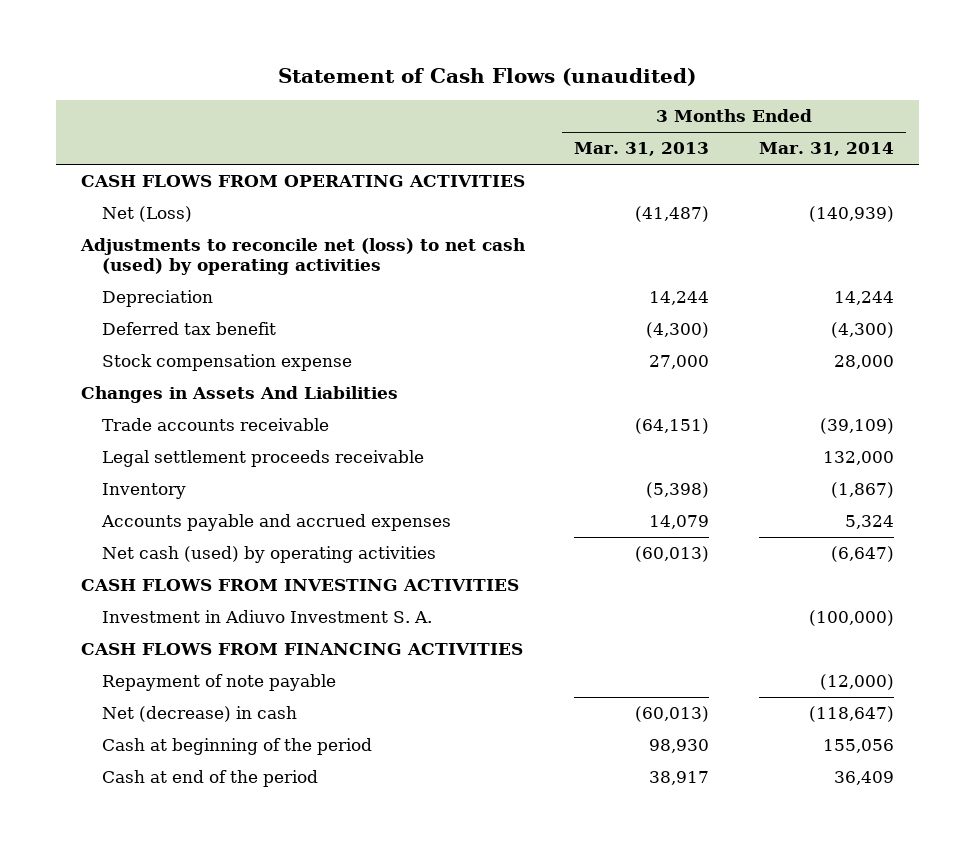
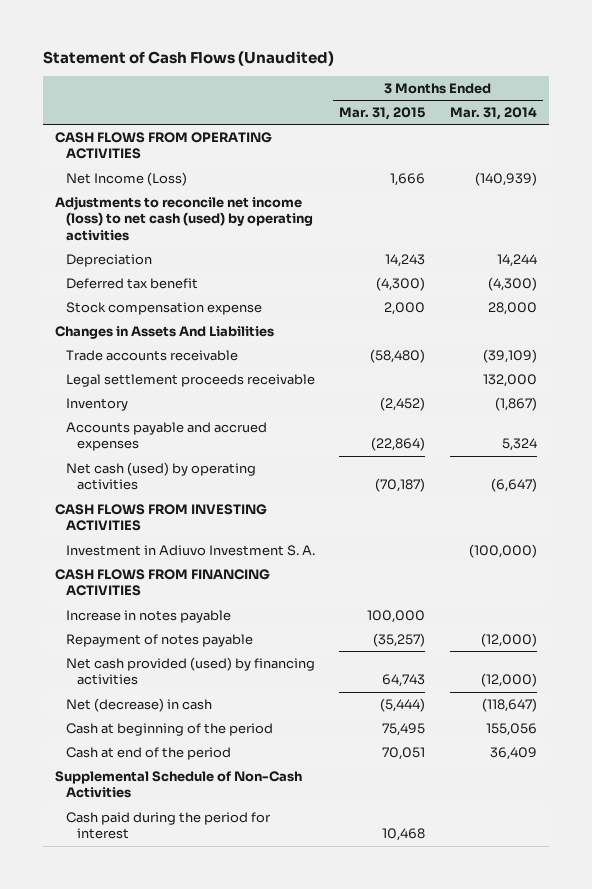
[278,67,697,86] Statement of Cash Flows (unaudited) -> [42,51,334,67] Statement of Cash Flows (Unaudited)
[574,142,710,157] Mar. 31, 2013 -> none
none -> [339,107,426,121] Mar. 31, 2015
[101,206,192,223] Net (Loss) -> [65,171,187,186] Net Income (Loss)
[79,238,525,276] Adjustments to reconcile net (loss) to net cash (used) by operating activities -> [55,195,313,242] Adjustments to reconcile net income (loss) to net cash (used) by operating activities
none -> [65,609,231,623] Increase in notes payable
[101,674,336,692] Repayment of note payable -> [65,633,253,647] Repayment of notes payable
none -> [65,656,315,686] Net cash provided (used) by financing activities
none -> [55,770,303,799] Supplemental Schedule of Non-Cash Activities
none -> [65,811,271,840] Cash paid during the period for interest

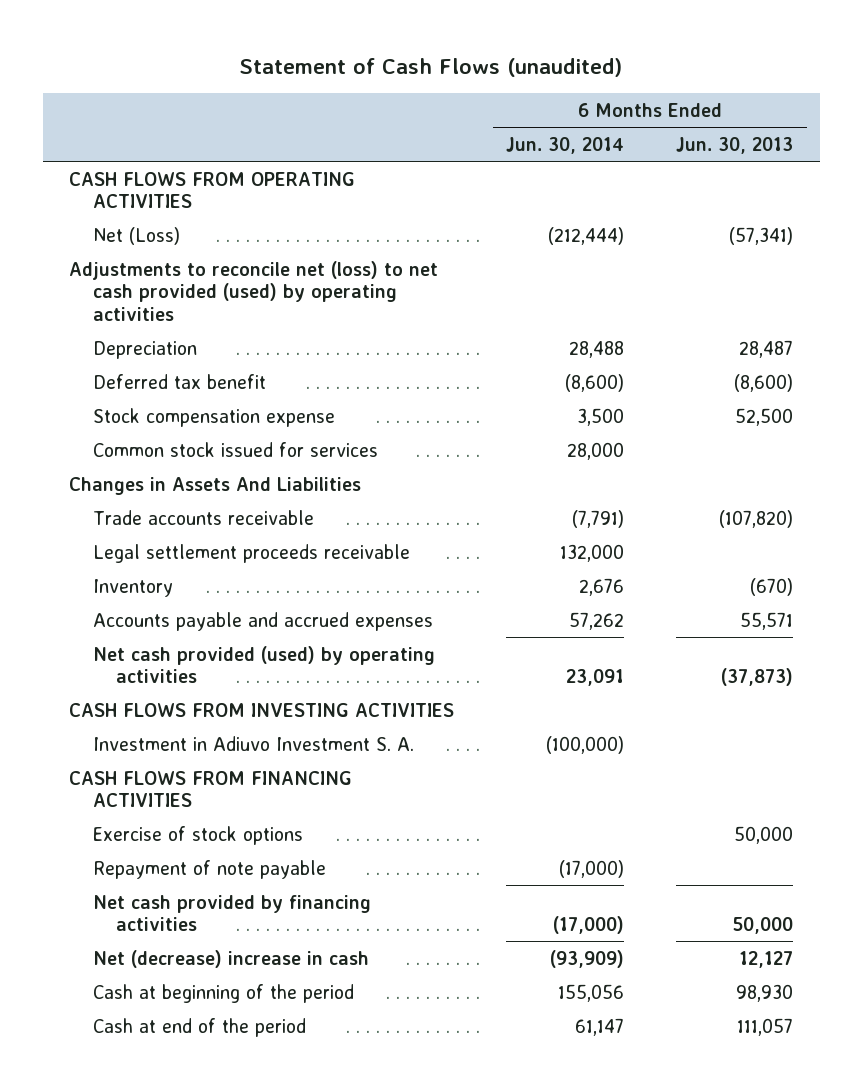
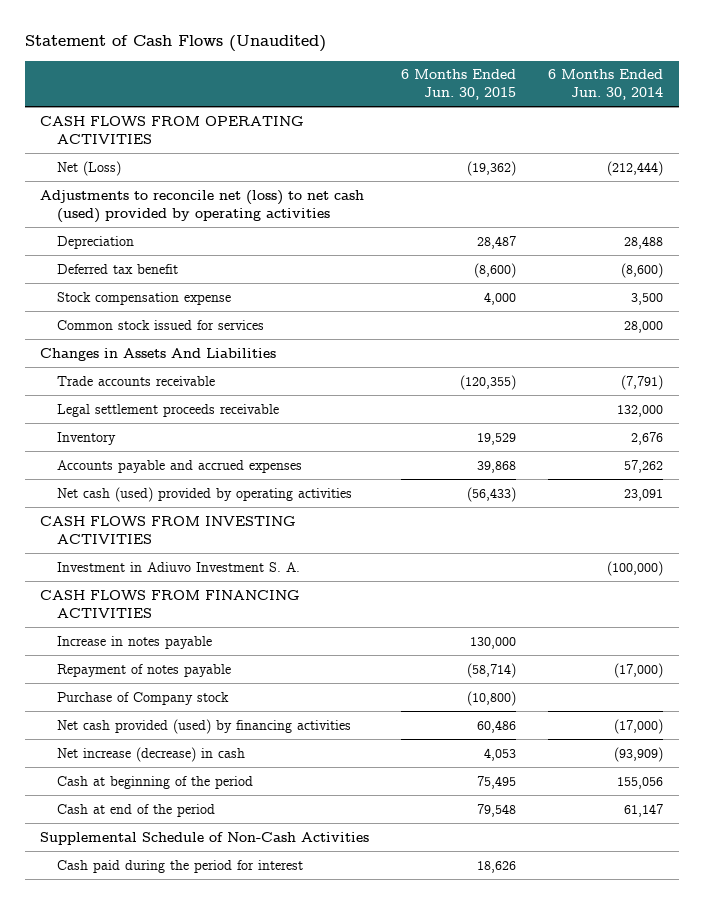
[239,57,623,77] Statement of Cash Flows (unaudited) -> [24,35,326,53] Statement of Cash Flows (Unaudited)
[676,136,794,154] Jun. 30, 2013 -> none
none -> [401,69,517,101] 6 Months Ended Jun. 30, 2015
[69,260,439,321] Adjustments to reconcile net (loss) to net cash provided (used) by operating activities -> [40,189,365,223] Adjustments to reconcile net (loss) to net cash (used) provided by operating activities
[92,645,435,684] Net cash provided (used) by operating activities -> [57,486,353,502] Net cash (used) provided by operating activities
[92,825,303,845] Exercise of stock options -> none
none -> [57,635,213,649] Increase in notes payable
[92,859,326,879] Repayment of note payable -> [57,663,232,677] Repayment of notes payable
none -> [57,691,230,705] Purchase of Company stock
[92,894,371,932] Net cash provided by financing activities -> [57,718,352,734] Net cash provided (used) by financing activities
[92,949,369,968] Net (decrease) increase in cash -> [57,746,246,762] Net increase (decrease) in cash
none -> [40,831,370,845] Supplemental Schedule of Non-Cash Activities
none -> [57,859,304,873] Cash paid during the period for interest

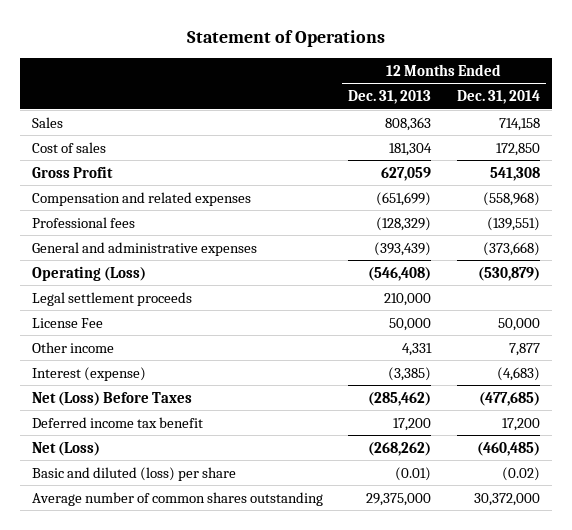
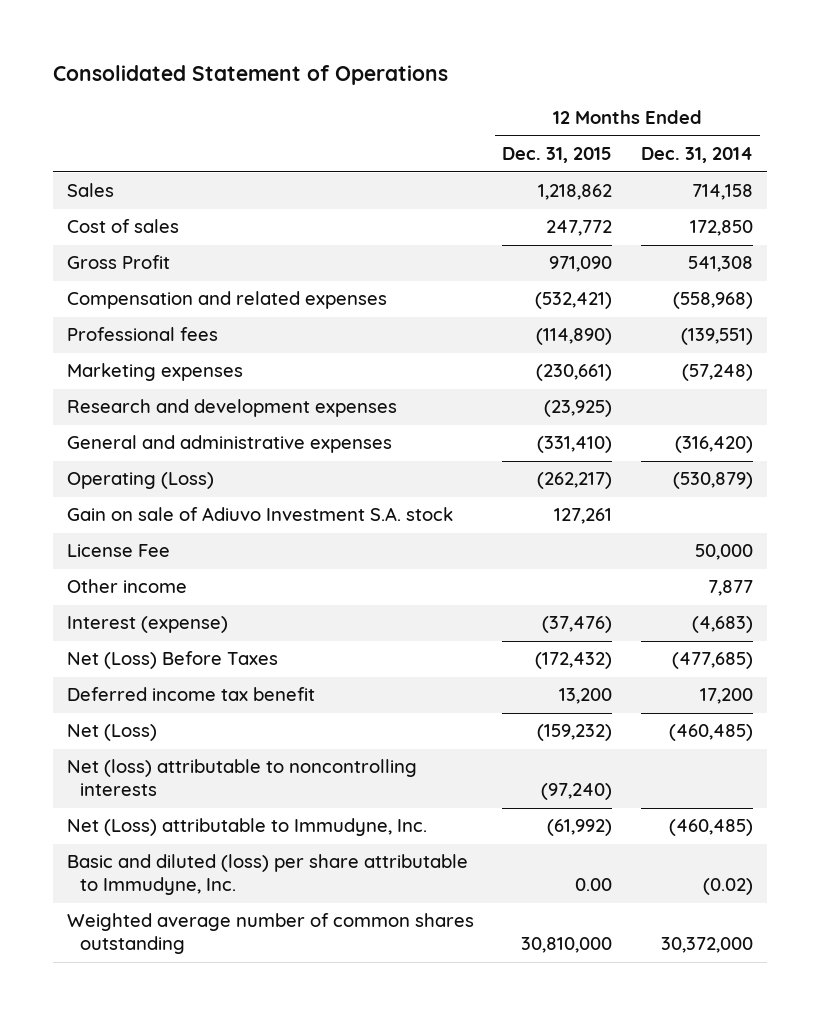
[186,30,385,48] Statement of Operations -> [53,65,449,86] Consolidated Statement of Operations
[348,90,432,105] Dec. 31, 2013 -> none
none -> [502,147,613,164] Dec. 31, 2015
none -> [67,363,244,382] Marketing expenses
none -> [67,399,398,418] Research and development expenses
[482,241,540,256] (373,668) -> [674,436,753,454] (316,420)
[32,291,193,306] Legal settlement proceeds -> none
none -> [67,507,454,522] Gain on sale of Adiuvo Investment S.A. stock
none -> [67,759,418,797] Net (loss) attributable to noncontrolling interests
none -> [67,818,428,837] Net (Loss) attributable to Immudyne, Inc.
[32,466,237,481] Basic and diluted (loss) per share -> [67,854,469,896] Basic and diluted (loss) per share attributable to Immudyne, Inc.
[32,491,324,506] Average number of common shares outstanding -> [67,913,475,955] Weighted average number of common shares outstanding

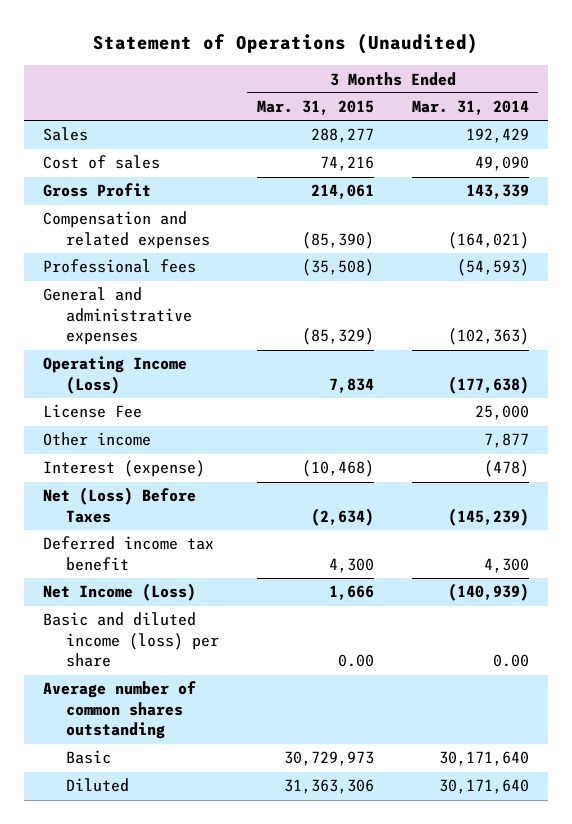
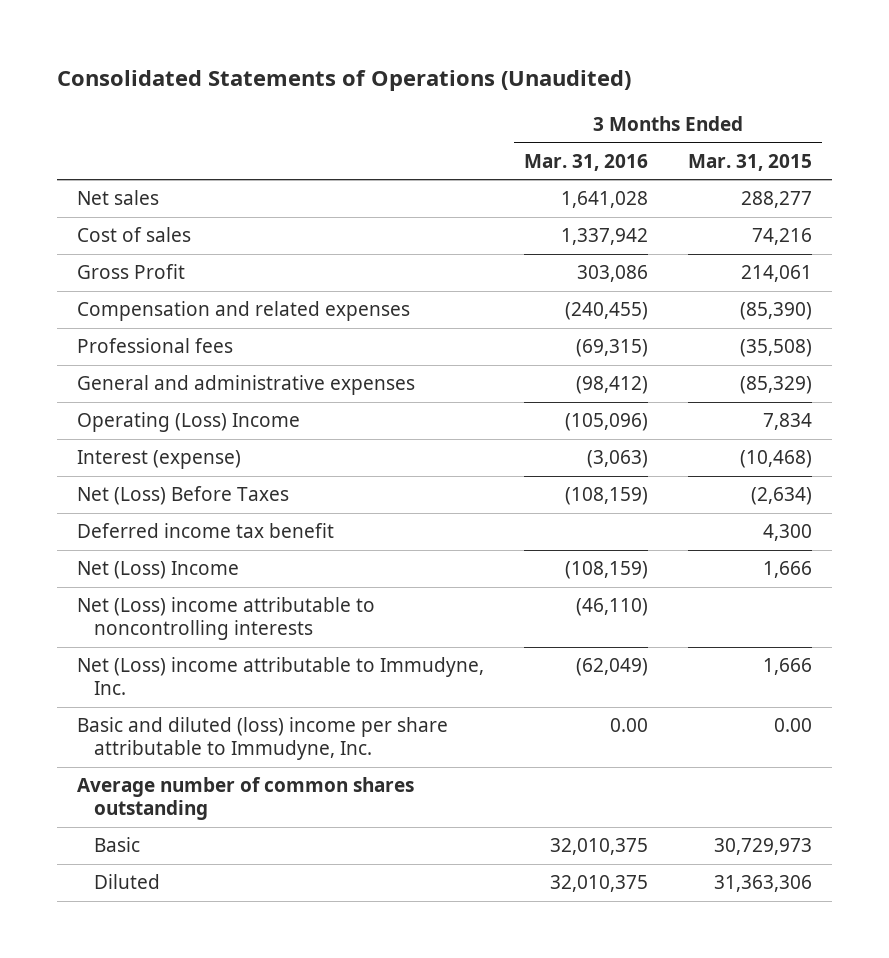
[92,33,478,55] Statement of Operations (Unaudited) -> [56,70,631,92] Consolidated Statements of Operations (Unaudited)
[411,100,529,116] Mar. 31, 2014 -> none
none -> [523,153,648,171] Mar. 31, 2016
[43,127,89,142] Sales -> [76,190,159,206] Net sales
[43,404,143,419] License Fee -> none
[43,432,152,447] Other income -> none
[43,356,188,394] Operating Income (Loss) -> [76,412,300,433] Operating (Loss) Income
none -> [76,561,239,580] Net (Loss) Income
none -> [76,597,375,641] Net (Loss) income attributable to noncontrolling interests
[43,583,197,602] Net Income (Loss) -> [76,657,484,696] Net (Loss) income attributable to Immudyne, Inc.
[43,612,219,668] Basic and diluted income (loss) per share -> [76,717,448,761] Basic and diluted (loss) income per share attributable to Immudyne, Inc.

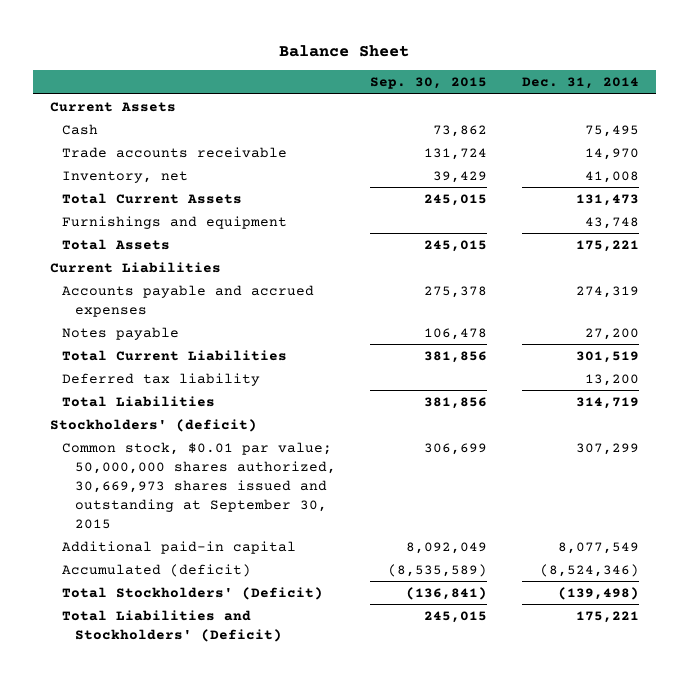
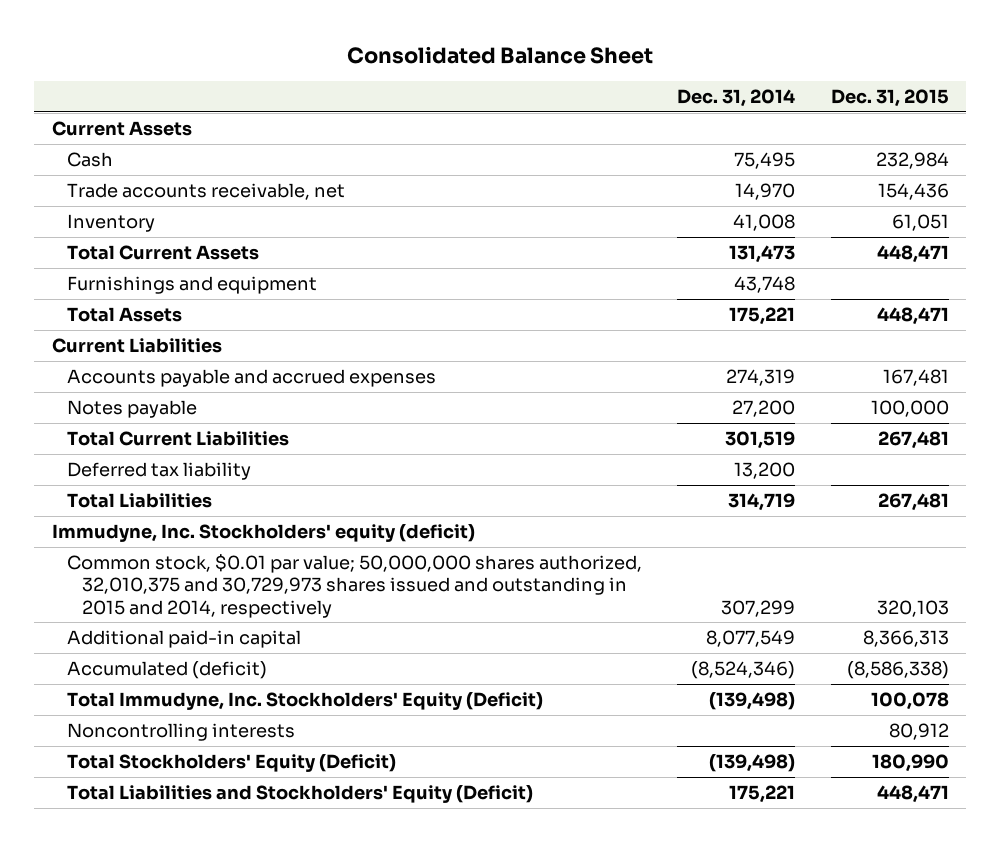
[279,44,410,57] Balance Sheet -> [347,45,654,64] Consolidated Balance Sheet
[370,77,488,90] Sep. 30, 2015 -> none
none -> [830,88,949,107] Dec. 31, 2015
[62,146,288,158] Trade accounts receivable -> [67,182,346,200] Trade accounts receivable, net
[62,170,189,183] Inventory, net -> [67,213,156,232] Inventory
[50,418,258,432] Stockholders' (deficit) -> [52,523,476,542] Immudyne, Inc. Stockholders' equity (deficit)
[62,441,336,529] Common stock, $0.01 par value; 50,000,000 shares authorized, 30,669,973 shares issued and outstanding at September 30, 2015 -> [67,553,643,618] Common stock, $0.01 par value; 50,000,000 shares authorized, 32,010,375 and 30,729,973 shares issued and outstanding in 2015 and 2014, respectively
[62,586,324,600] Total Stockholders' (Deficit) -> [67,691,544,710] Total Immudyne, Inc. Stockholders' Equity (Deficit)
none -> [67,722,296,741] Noncontrolling interests
none -> [67,753,397,772] Total Stockholders' Equity (Deficit)
[62,609,282,642] Total Liabilities and Stockholders' (Deficit) -> [67,784,534,803] Total Liabilities and Stockholders' Equity (Deficit)

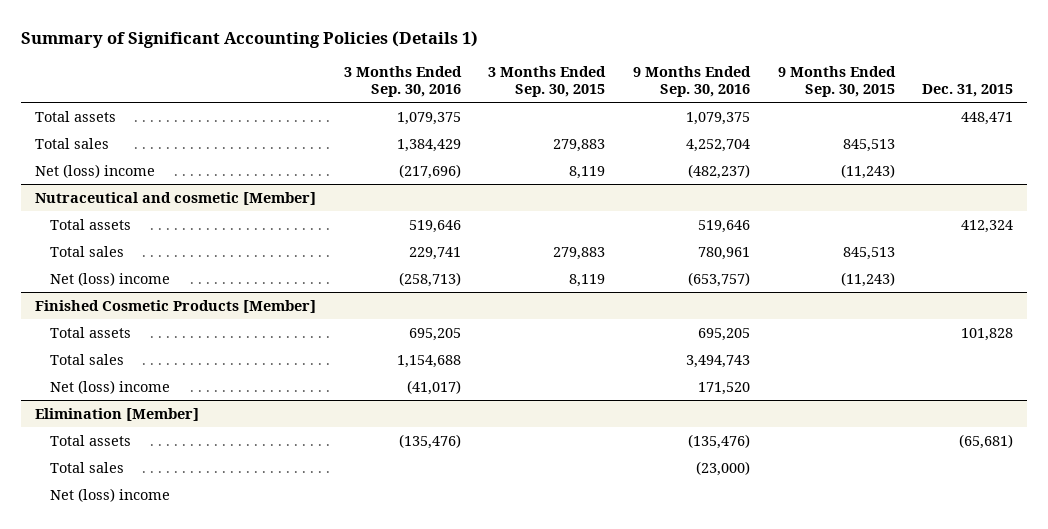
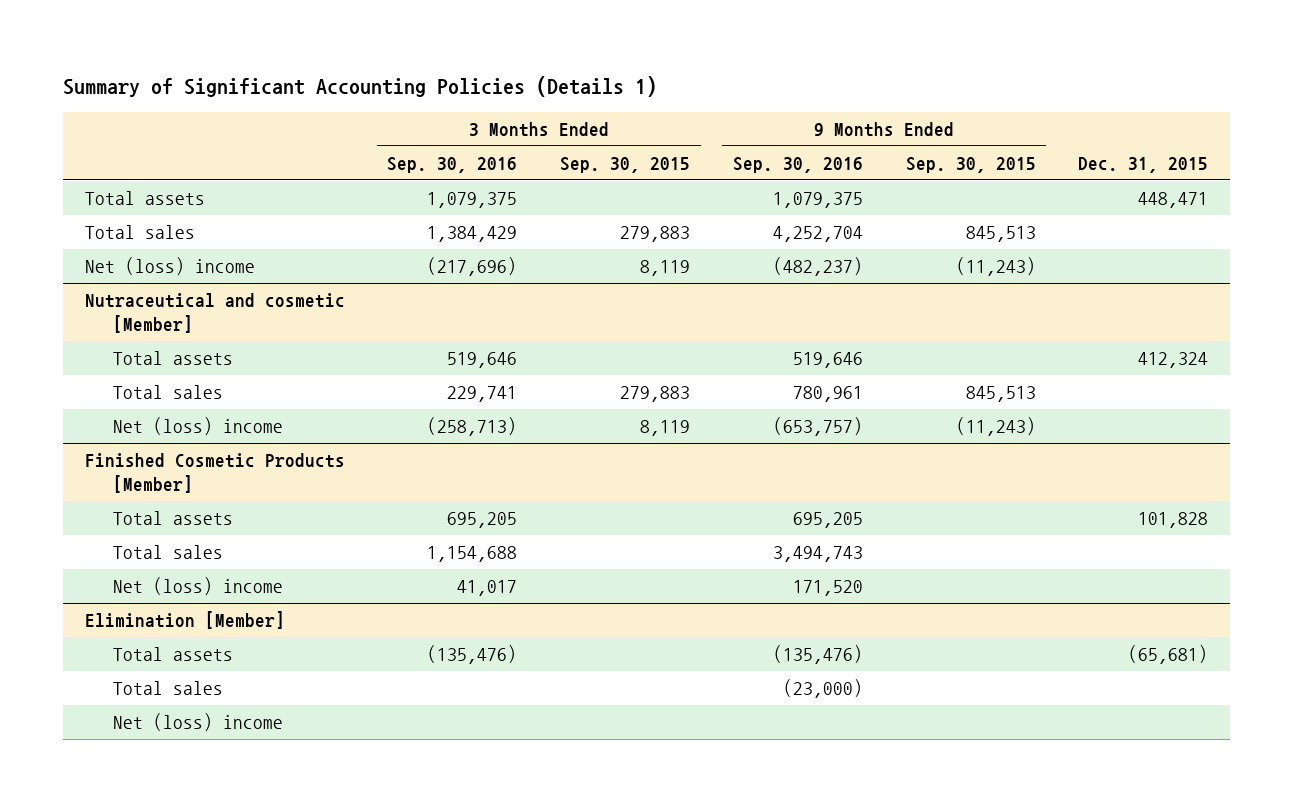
[406,379,461,395] (41,017) -> [457,580,518,597] 41,017

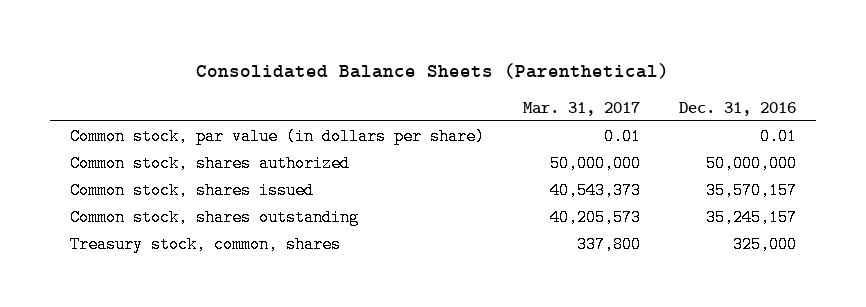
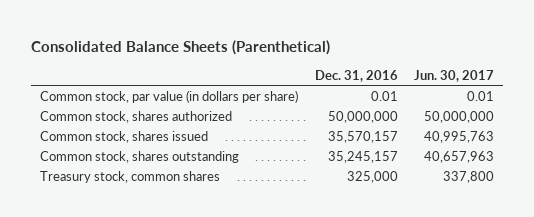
[522,102,640,117] Mar. 31, 2017 -> none
none -> [414,69,495,82] Jun. 30, 2017
[69,235,341,253] Treasury stock, common, shares -> [39,170,220,183] Treasury stock, common shares

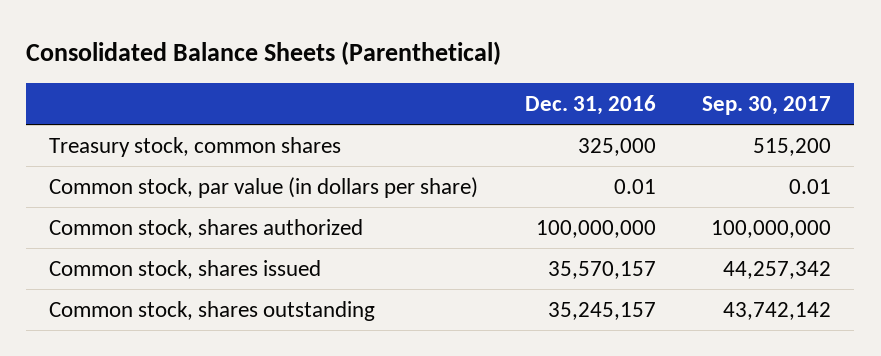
[414,69,495,82] Jun. 30, 2017 -> none
none -> [702,95,832,115] Sep. 30, 2017
[39,170,220,183] Treasury stock, common shares -> [49,136,342,157] Treasury stock, common shares
[327,110,398,123] 50,000,000 -> [535,219,656,238] 100,000,000

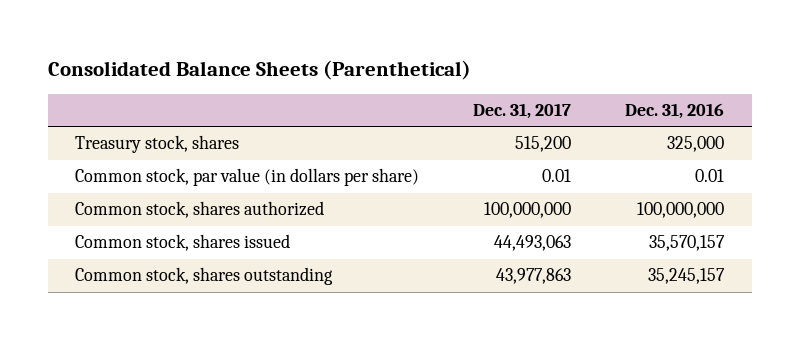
[702,95,832,115] Sep. 30, 2017 -> none
none -> [473,103,572,120] Dec. 31, 2017
[49,136,342,157] Treasury stock, common shares -> [74,135,239,154] Treasury stock, shares

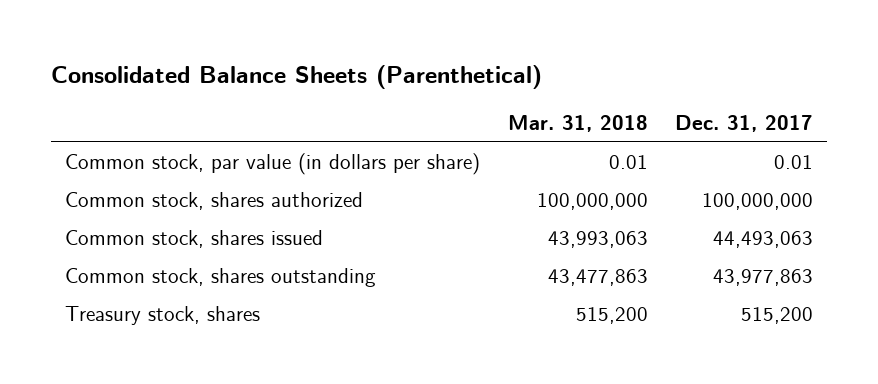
[625,103,725,120] Dec. 31, 2016 -> none
none -> [507,114,648,132] Mar. 31, 2018
[74,135,239,154] Treasury stock, shares -> [64,306,260,326] Treasury stock, shares

